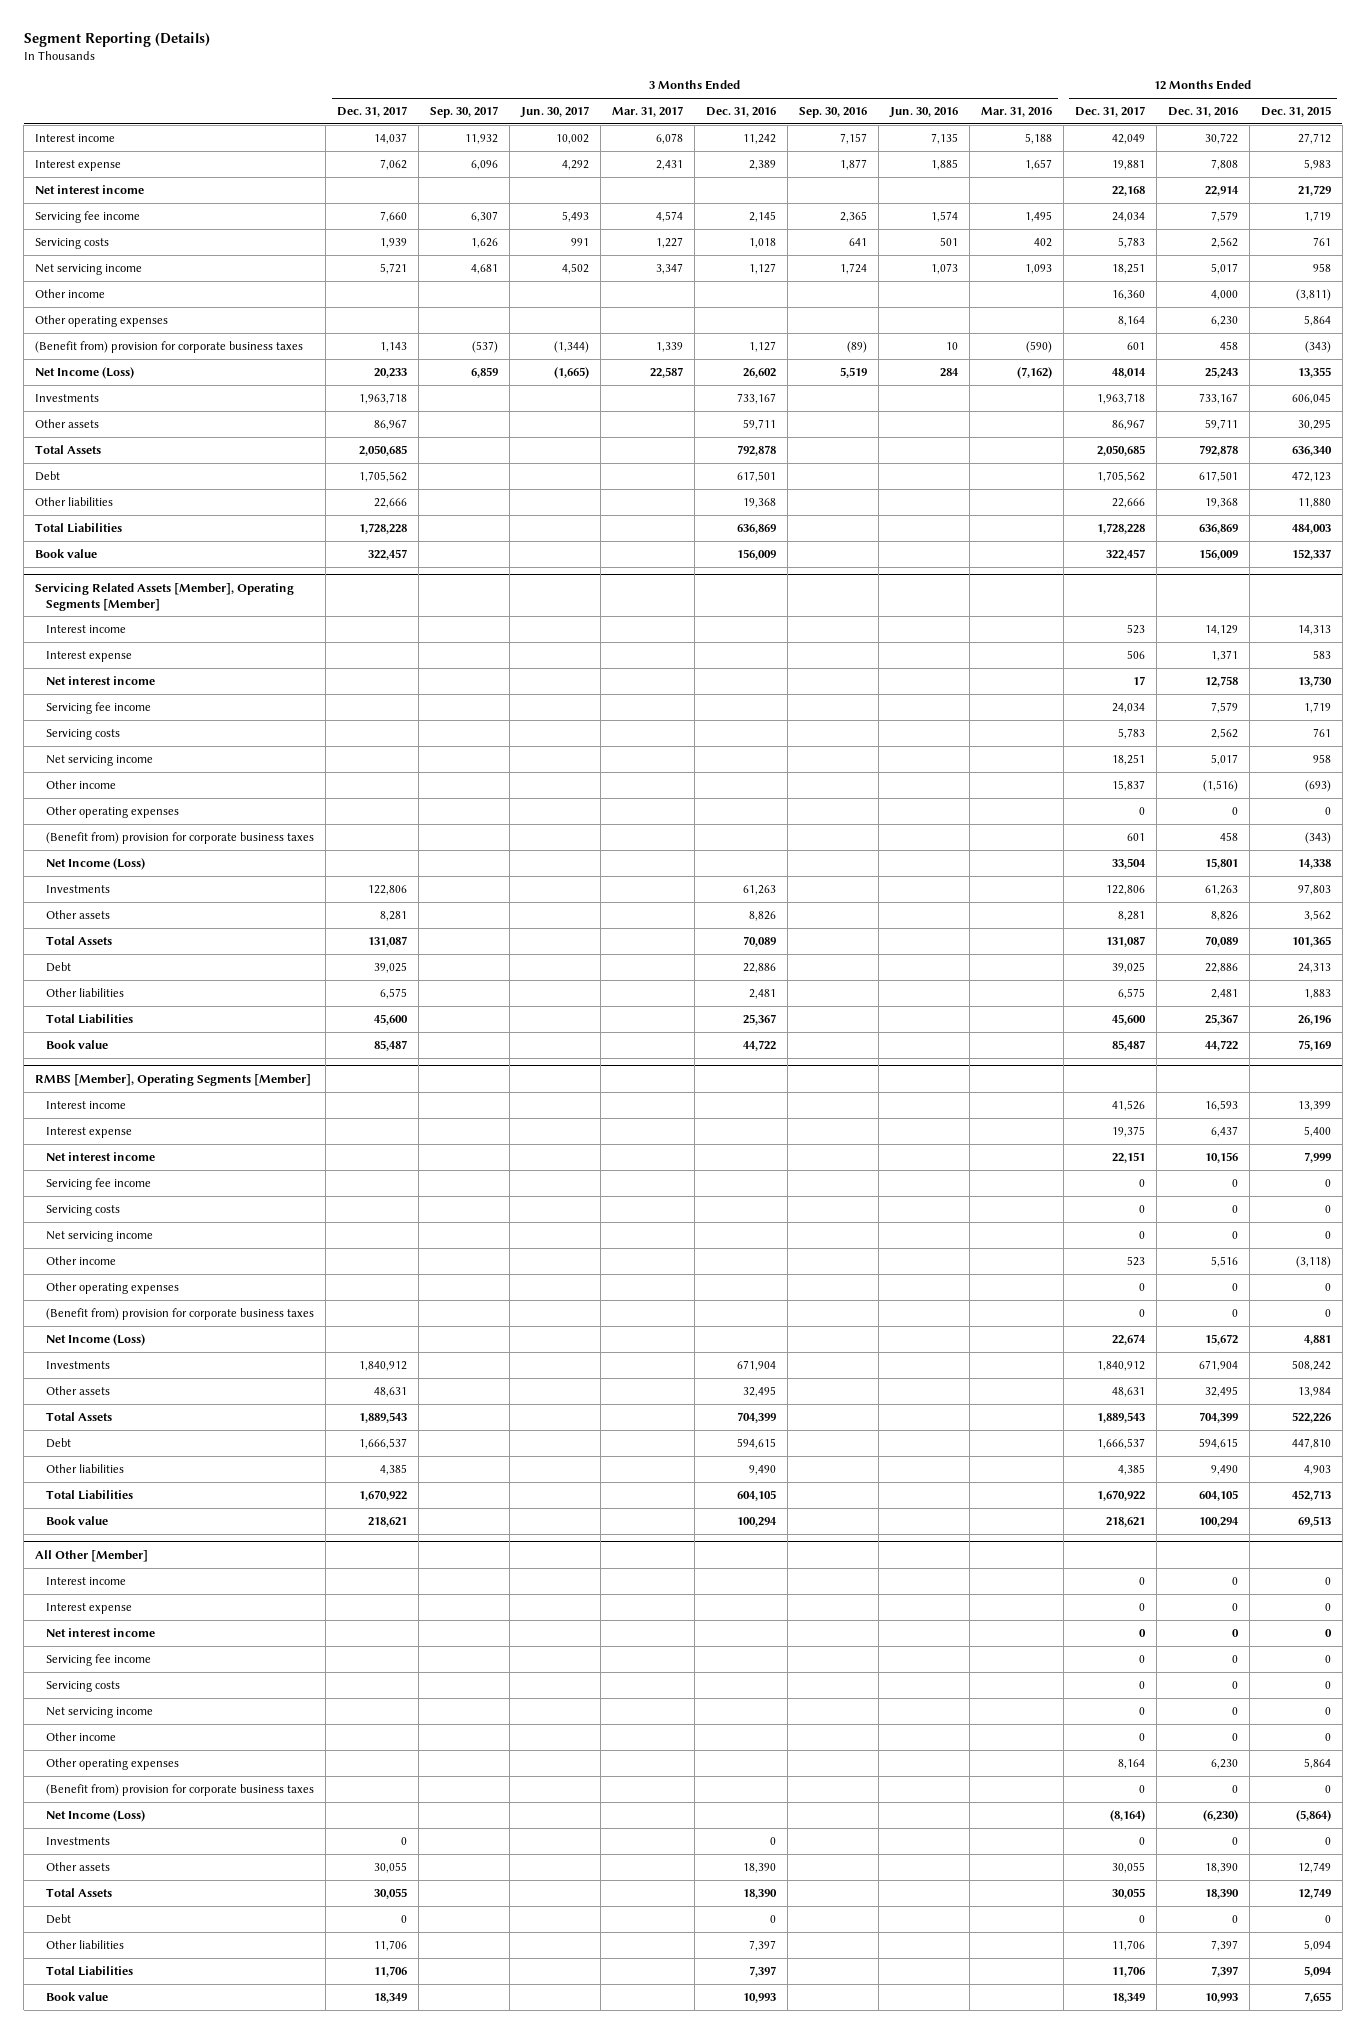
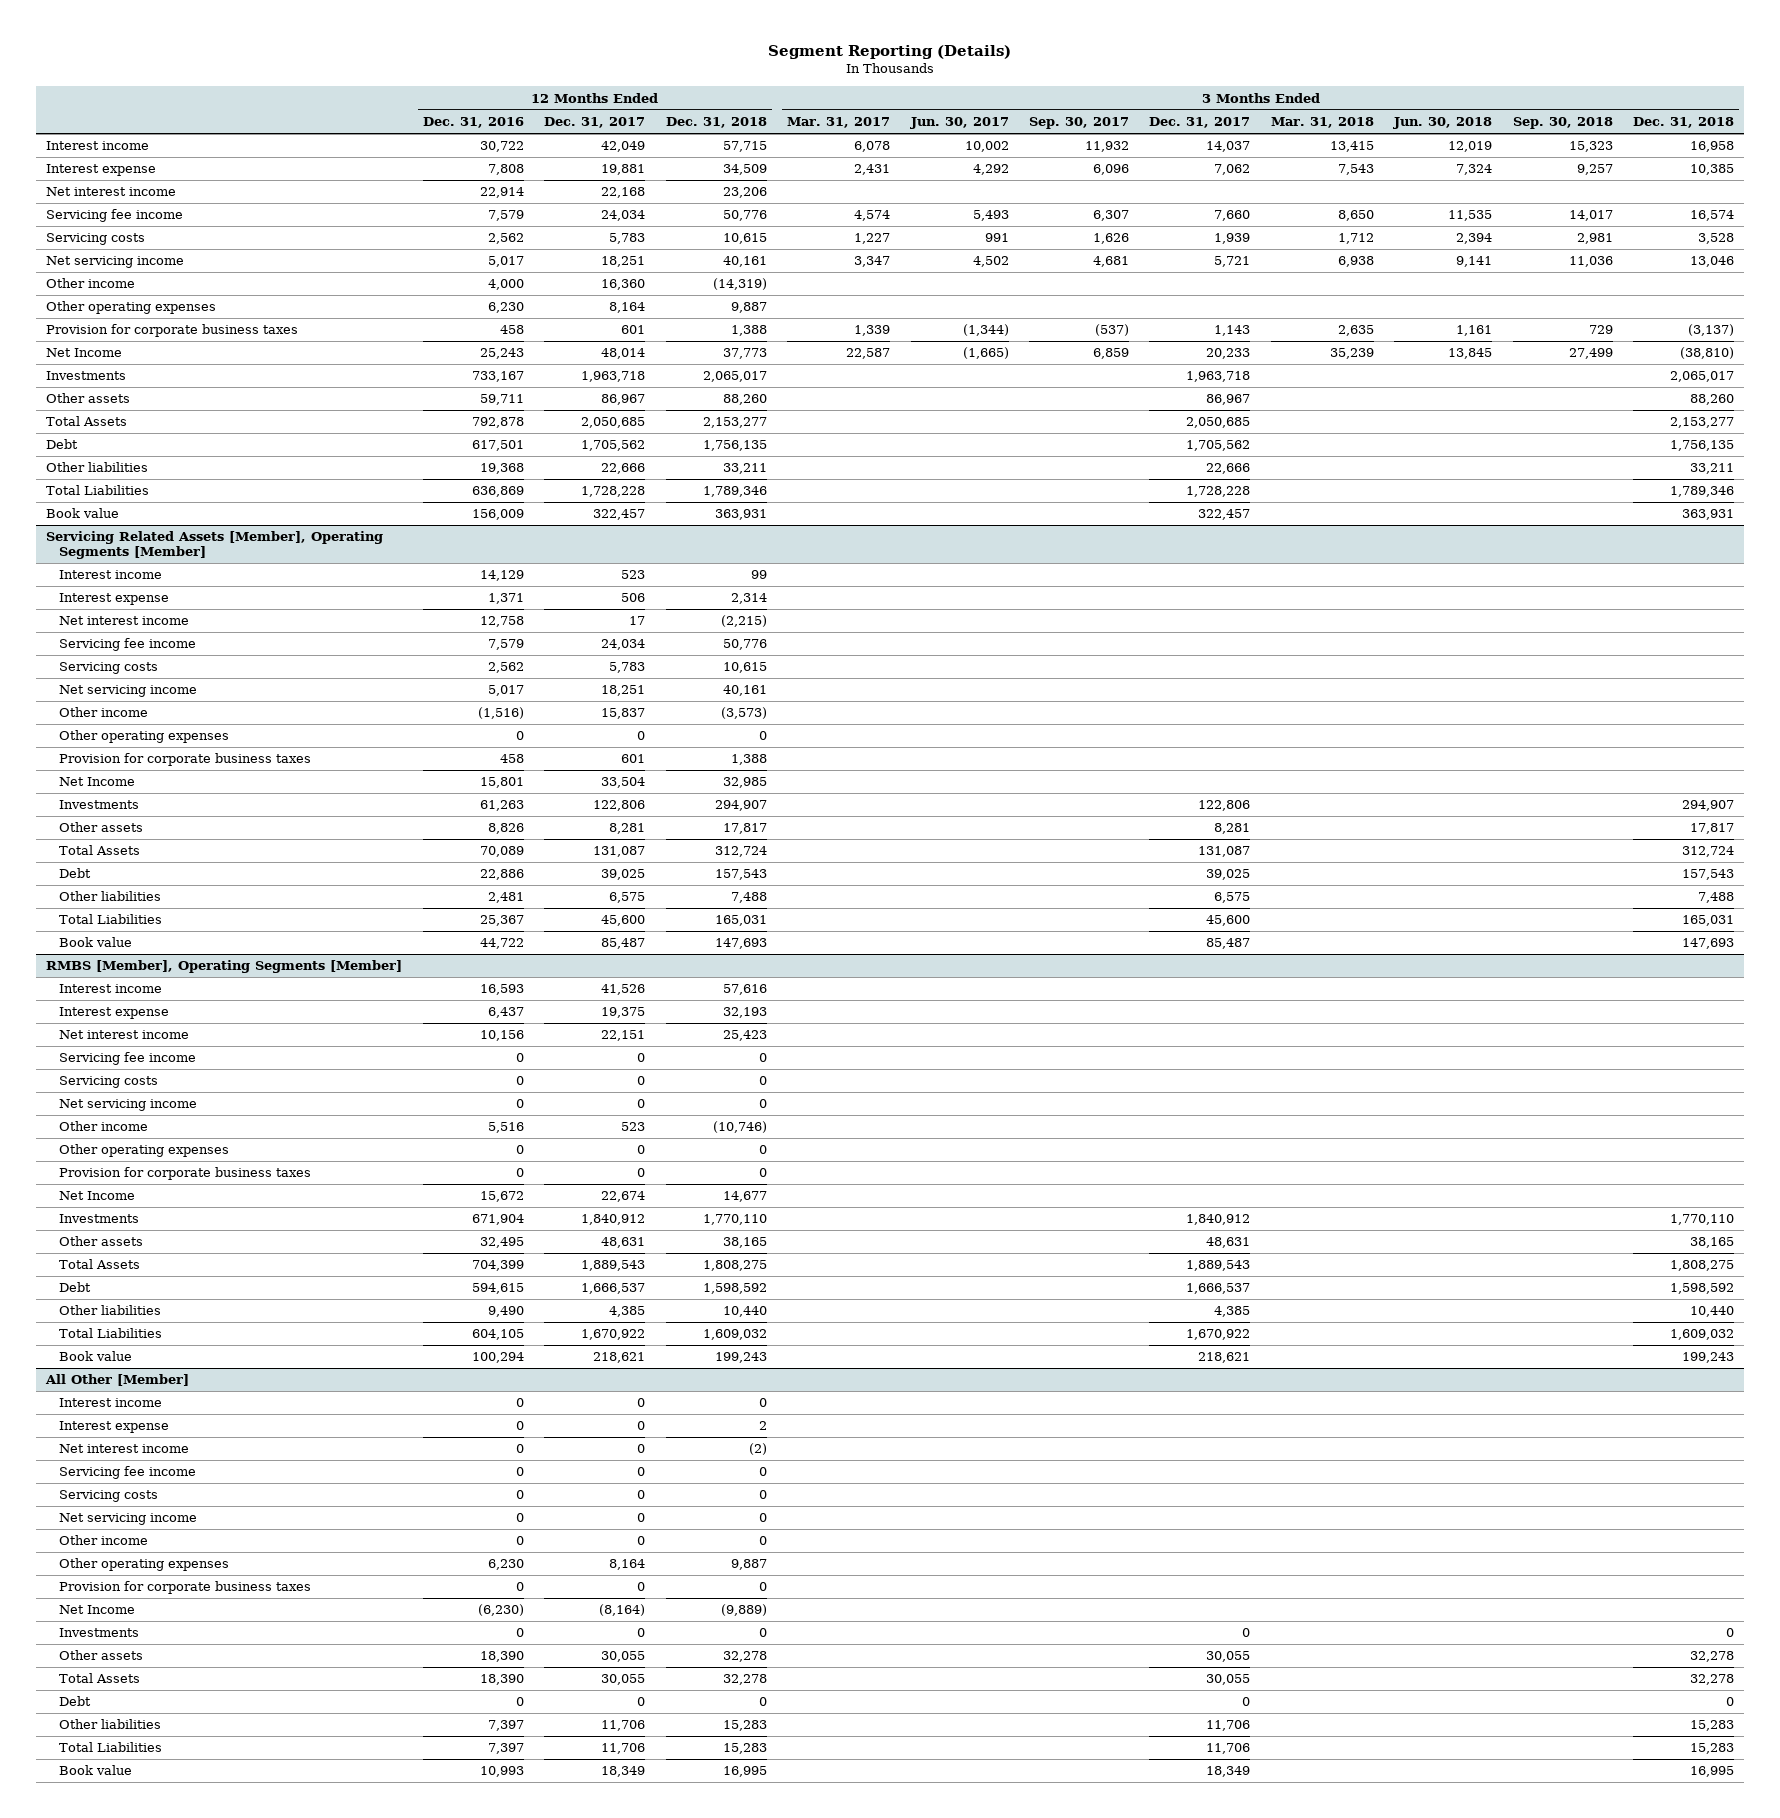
[706,107,777,118] Dec. 31, 2016 -> none
[799,107,868,119] Sep. 30, 2016 -> none
[888,107,958,119] Jun. 30, 2016 -> none
[980,107,1052,118] Mar. 31, 2016 -> none
[1260,106,1331,118] Dec. 31, 2015 -> none
none -> [665,117,767,129] Dec. 31, 2018
none -> [1270,117,1374,129] Mar. 31, 2018
none -> [1393,117,1493,130] Jun. 30, 2018
none -> [1512,117,1613,130] Sep. 30, 2018
none -> [1633,117,1735,129] Dec. 31, 2018
[35,340,304,353] (Benefit from) provision for corporate business taxes -> [46,324,299,338] Provision for corporate business taxes
[35,366,135,379] Net Income (Loss) -> [46,348,123,358] Net Income
[46,831,315,844] (Benefit from) provision for corporate business taxes -> [58,753,311,767] Provision for corporate business taxes
[46,857,146,870] Net Income (Loss) -> [58,777,135,787] Net Income
[46,1307,315,1320] (Benefit from) provision for corporate business taxes -> [58,1167,311,1181] Provision for corporate business taxes
[46,1333,146,1346] Net Income (Loss) -> [58,1191,135,1201] Net Income
[46,1783,315,1796] (Benefit from) provision for corporate business taxes -> [58,1581,311,1595] Provision for corporate business taxes
[46,1809,146,1822] Net Income (Loss) -> [58,1605,135,1615] Net Income

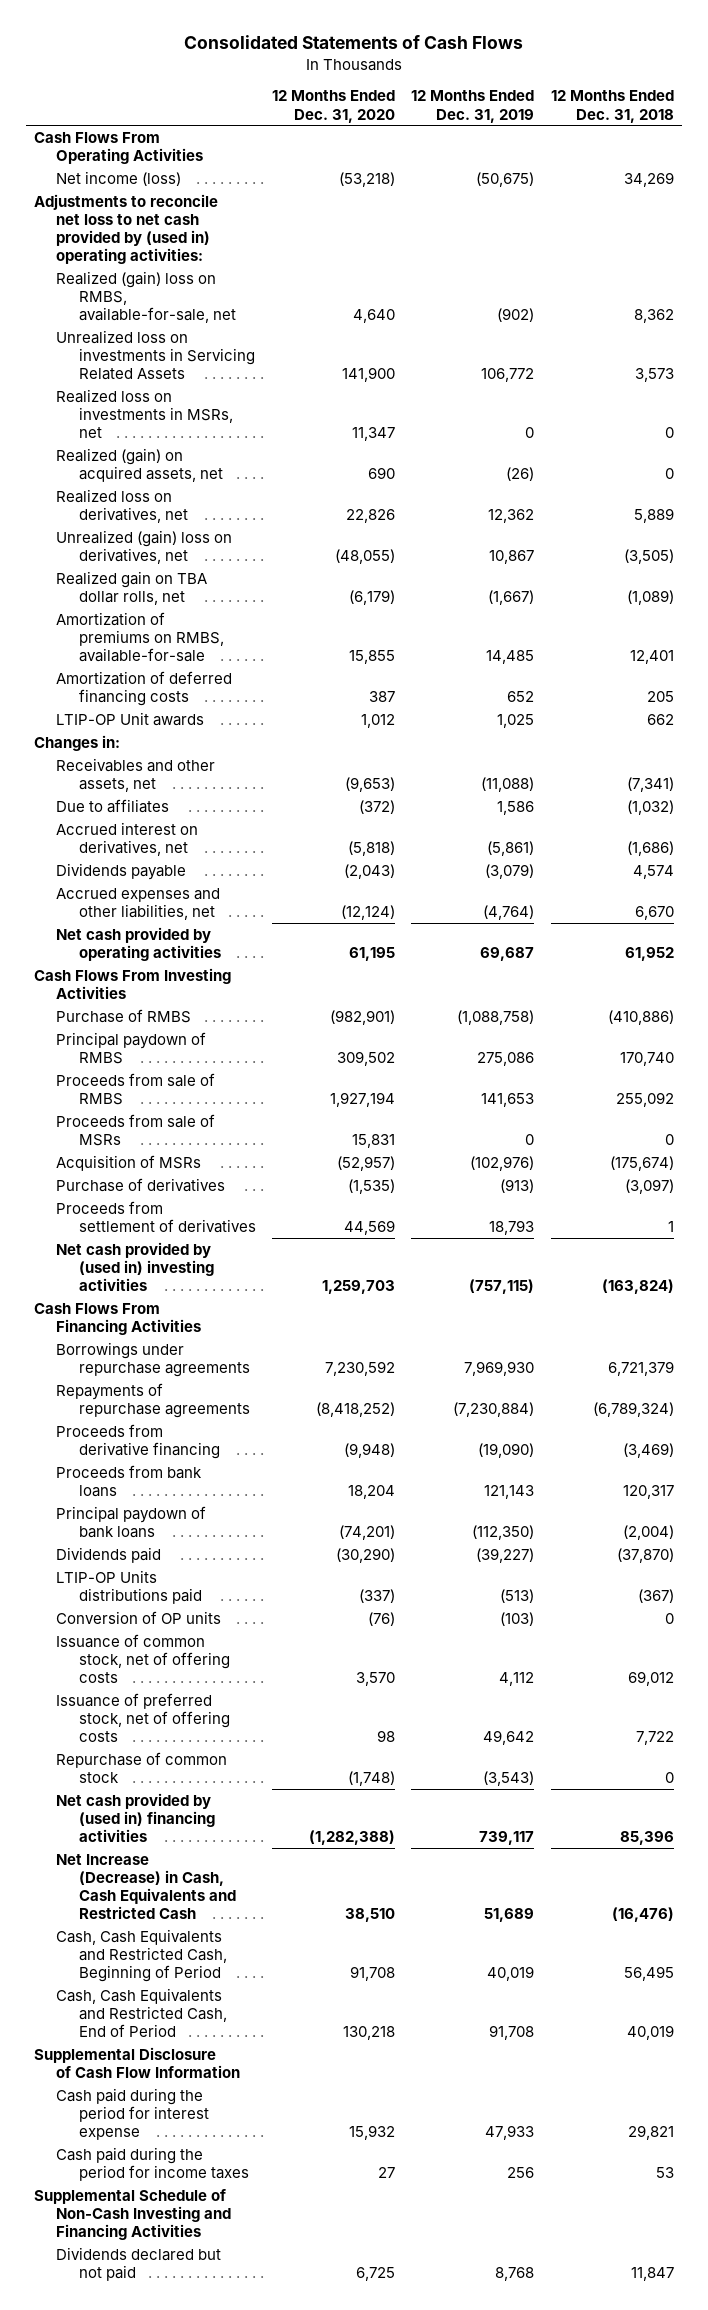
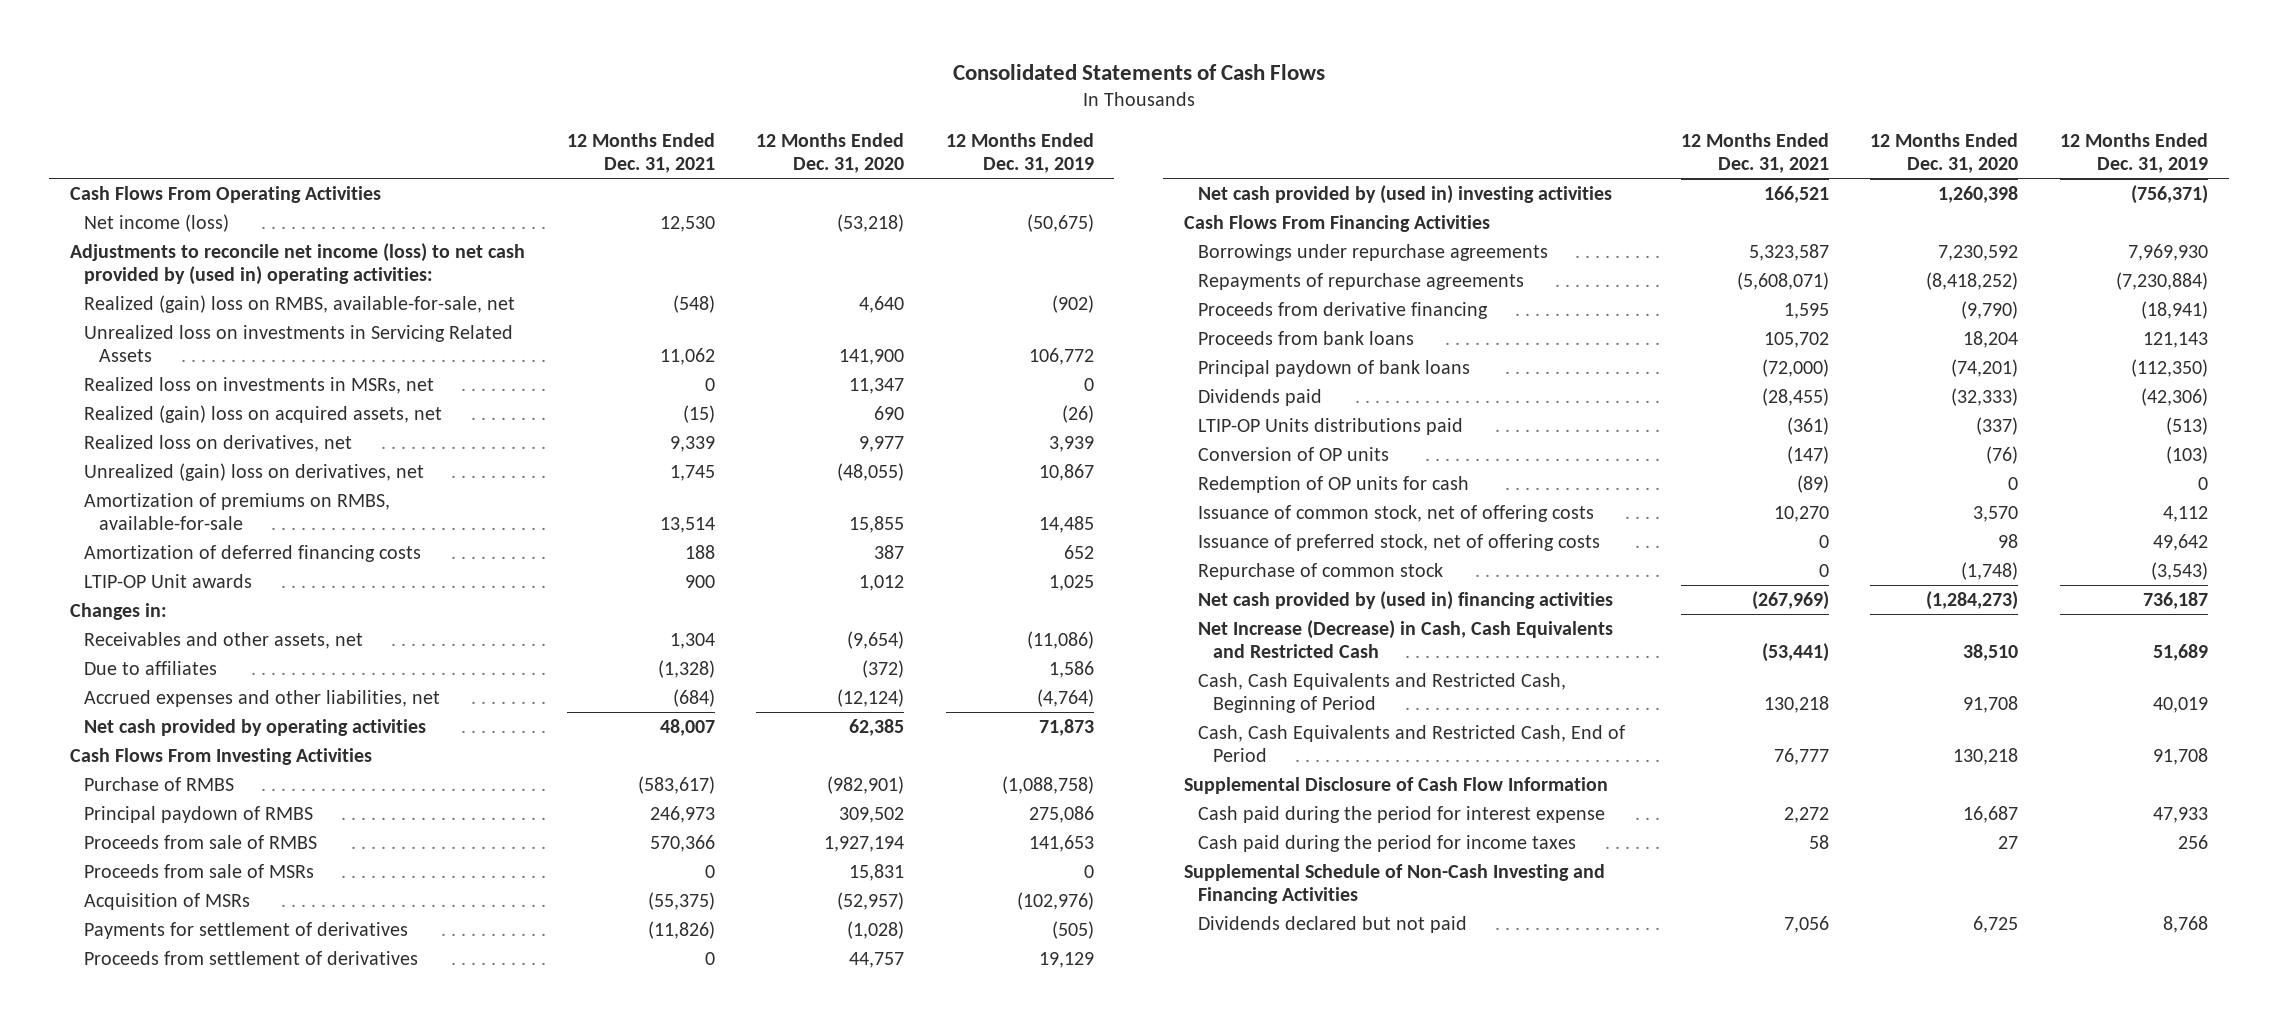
[550,90,674,123] 12 Months Ended Dec. 31, 2018 -> none
none -> [566,132,715,174] 12 Months Ended Dec. 31, 2021
[34,193,219,265] Adjustments to reconcile net loss to net cash provided by (used in) operating activities: -> [70,242,526,286] Adjustments to reconcile net income (loss) to net cash provided by (used in) operating activities:
[56,447,223,482] Realized (gain) on acquired assets, net -> [84,404,443,423] Realized (gain) loss on acquired assets, net
[346,508,396,523] 22,826 -> [859,435,905,452] 9,977
[488,508,535,523] 12,362 -> [1048,435,1094,452] 3,939
[56,570,208,605] Realized gain on TBA dollar rolls, net -> none
[345,776,396,792] (9,653) -> [847,630,905,649] (9,654)
[481,776,535,792] (11,088) -> [1026,630,1094,649] (11,086)
[56,821,199,856] Accrued interest on derivatives, net -> none
[56,862,187,880] Dividends payable -> none
[349,946,396,961] 61,195 -> [849,718,905,736] 62,385
[480,946,535,961] 69,687 -> [1038,718,1094,736] 71,873
[56,1177,226,1192] Purchase of derivatives -> [84,921,409,939] Payments for settlement of derivatives
[348,1178,396,1194] (1,535) -> [847,920,905,939] (1,028)
[500,1178,535,1193] (913) -> [1051,920,1094,939] (505)
[344,1219,396,1235] 44,569 -> [849,951,905,968] 44,757
[489,1219,535,1235] 18,793 -> [1038,951,1094,968] 19,129
[322,1280,396,1295] 1,259,703 -> [1938,185,2019,203] 1,260,398
[469,1279,535,1295] (757,115) -> [2130,184,2208,204] (756,371)
[344,1442,396,1458] (9,948) -> [1961,300,2019,319] (9,790)
[478,1442,535,1458] (19,090) -> [2140,300,2208,319] (18,941)
[336,1547,396,1563] (30,290) -> [1951,387,2019,406] (32,333)
[476,1547,535,1563] (39,227) -> [2140,387,2208,406] (42,306)
none -> [1198,475,1470,493] Redemption of OP units for cash
[309,1830,396,1846] (1,282,388) -> [1926,590,2019,610] (1,284,273)
[479,1831,535,1846] 739,117 -> [2142,591,2208,609] 736,187
[349,2125,396,2141] 15,932 -> [1963,805,2019,823] 16,687

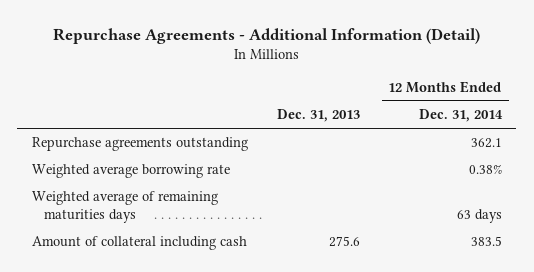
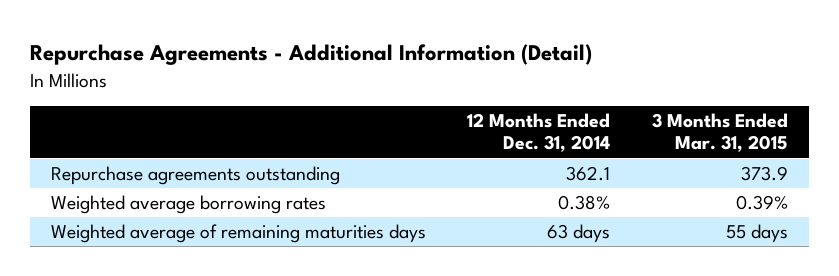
[276,109,360,123] Dec. 31, 2013 -> none
none -> [651,112,788,153] 3 Months Ended Mar. 31, 2015
[31,164,230,179] Weighted average borrowing rate -> [50,194,326,214] Weighted average borrowing rates
[31,236,247,251] Amount of collateral including cash -> none

